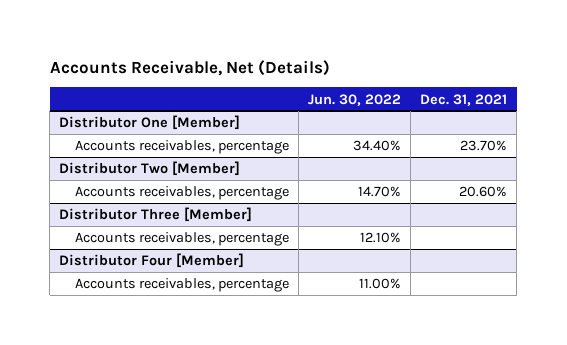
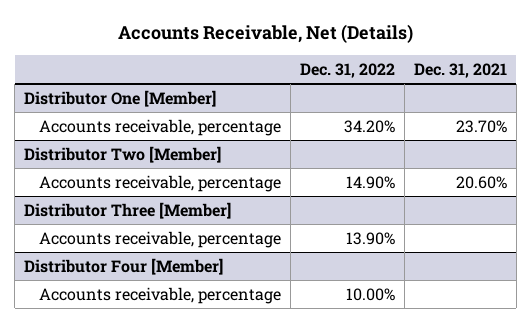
[308,93,402,106] Jun. 30, 2022 -> none
none -> [300,62,396,78] Dec. 31, 2022
[75,140,290,155] Accounts receivables, percentage -> [39,118,282,136] Accounts receivable, percentage
[75,186,290,201] Accounts receivables, percentage -> [39,174,282,192] Accounts receivable, percentage
[75,232,290,247] Accounts receivables, percentage -> [39,230,282,248] Accounts receivable, percentage
[75,278,290,293] Accounts receivables, percentage -> [39,286,282,304] Accounts receivable, percentage

